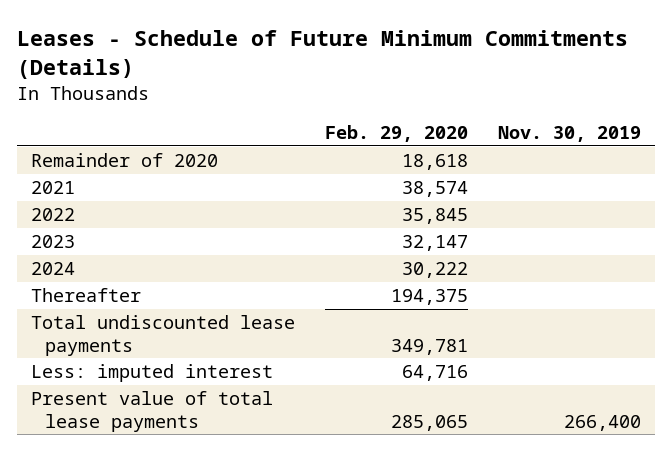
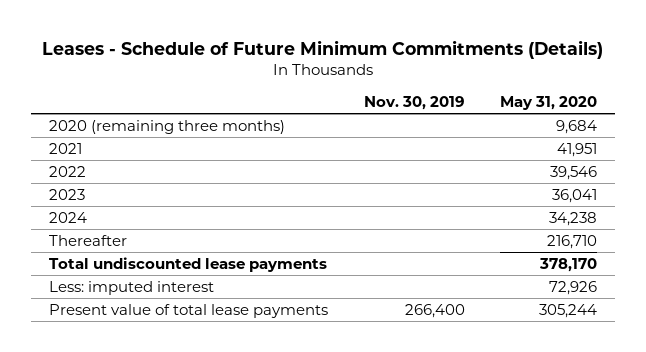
[324,124,468,142] Feb. 29, 2020 -> none
none -> [500,96,598,111] May 31, 2020
[31,153,219,168] Remainder of 2020 -> [48,119,285,134] 2020 (remaining three months)

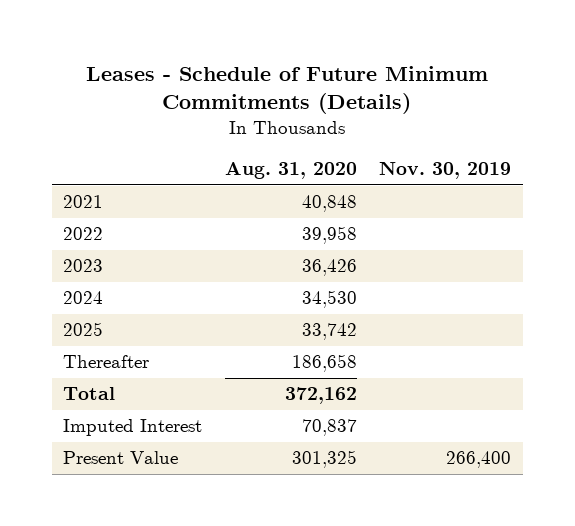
[500,96,598,111] May 31, 2020 -> none
none -> [224,162,357,180] Aug. 31, 2020
[48,119,285,134] 2020 (remaining three months) -> none
none -> [63,322,104,337] 2025
[48,256,327,272] Total undiscounted lease payments -> [63,387,116,401] Total
[48,280,214,295] Less: imputed interest -> [63,419,203,437] Imputed Interest
[48,303,328,318] Present value of total lease payments -> [63,451,179,465] Present Value

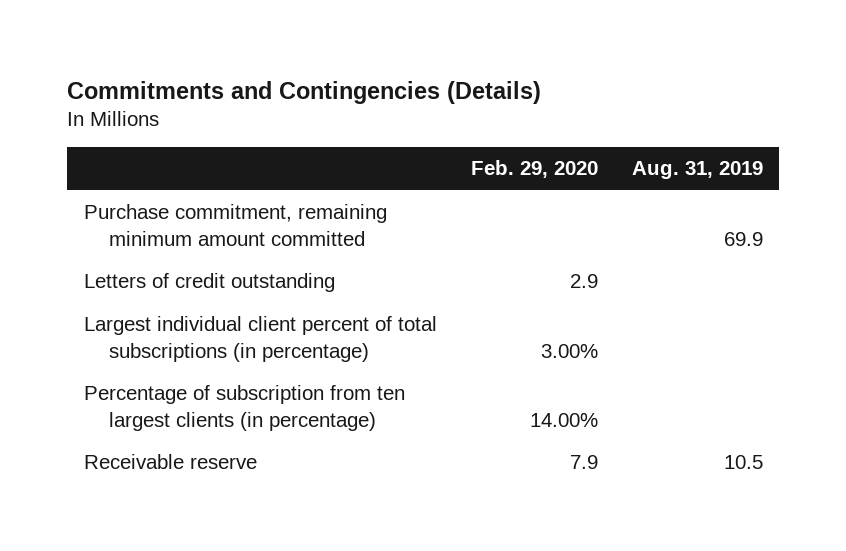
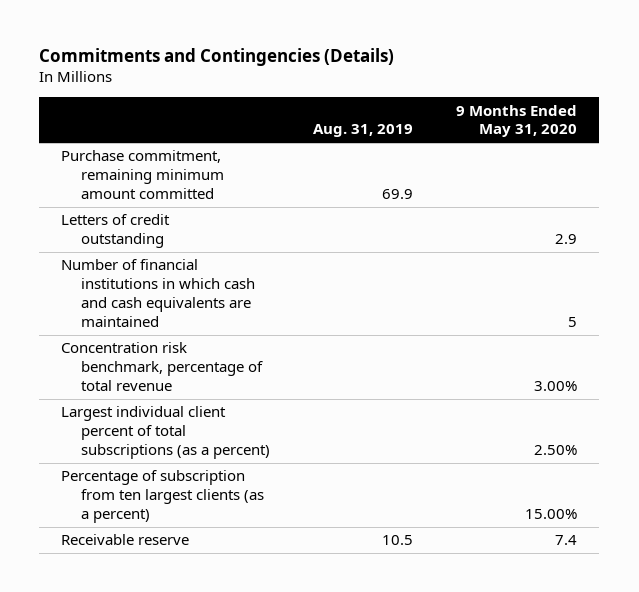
[470,160,598,179] Feb. 29, 2020 -> none
none -> [456,104,578,138] 9 Months Ended May 31, 2020
none -> [61,259,255,328] Number of financial institutions in which cash and cash equivalents are maintained
none -> [61,342,263,392] Concentration risk benchmark, percentage of total revenue
[83,316,437,362] Largest individual client percent of total subscriptions (in percentage) -> [61,406,270,460] Largest individual client percent of total subscriptions (as a percent)
[83,385,405,431] Percentage of subscription from ten largest clients (in percentage) -> [61,470,264,524] Percentage of subscription from ten largest clients (as a percent)

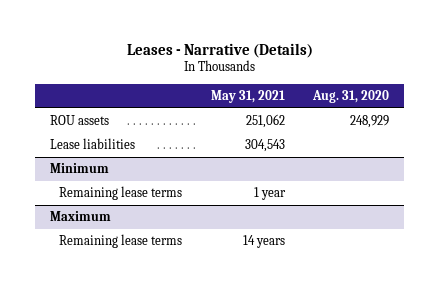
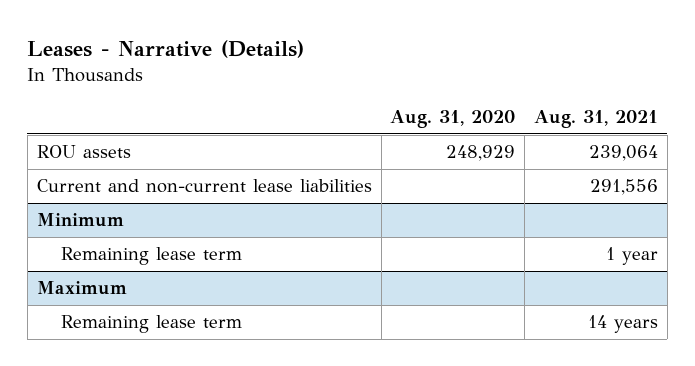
[210,90,285,104] May 31, 2021 -> none
none -> [534,110,659,129] Aug. 31, 2021
[49,138,135,150] Lease liabilities -> [36,179,372,194] Current and non-current lease liabilities
[59,186,183,201] Remaining lease terms -> [60,247,242,266] Remaining lease term
[59,234,183,249] Remaining lease terms -> [60,315,242,334] Remaining lease term

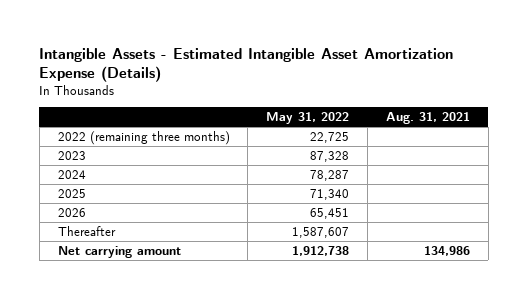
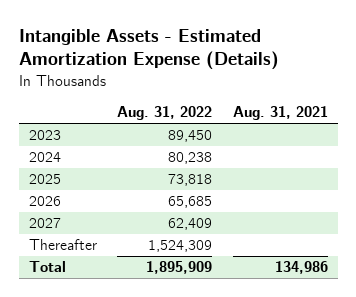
[39,47,454,82] Intangible Assets - Estimated Intangible Asset Amortization Expense (Details) -> [18,29,279,71] Intangible Assets - Estimated Amortization Expense (Details)
[266,112,350,125] May 31, 2022 -> none
none -> [117,106,213,121] Aug. 31, 2022
[57,130,230,145] 2022 (remaining three months) -> none
none -> [28,218,61,229] 2027
[57,245,181,258] Net carrying amount -> [28,261,66,273] Total

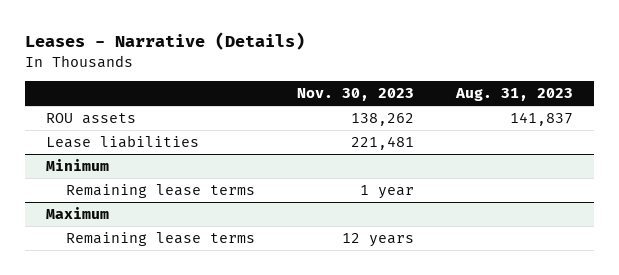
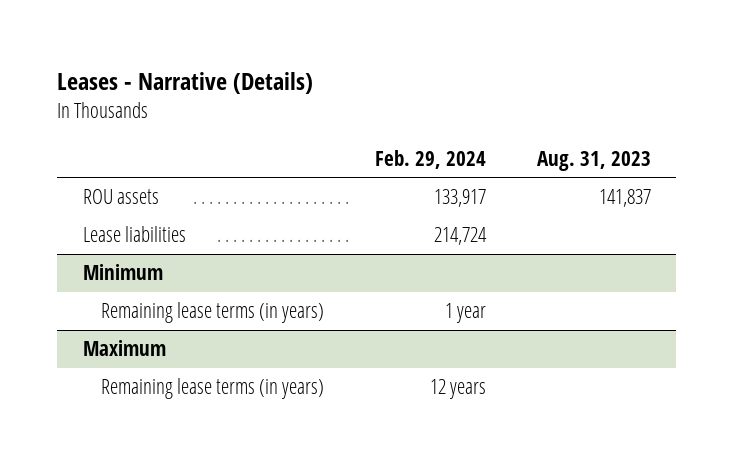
[296,88,414,102] Nov. 30, 2023 -> none
none -> [374,149,486,169] Feb. 29, 2024
[65,183,255,198] Remaining lease terms -> [101,302,325,324] Remaining lease terms (in years)
[65,231,255,246] Remaining lease terms -> [101,378,325,400] Remaining lease terms (in years)

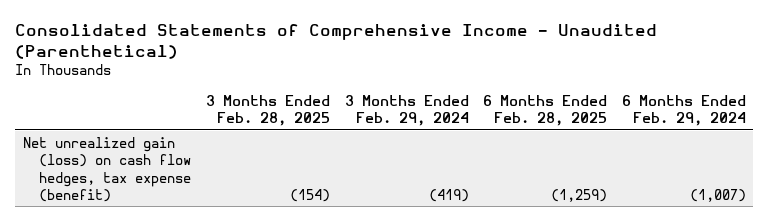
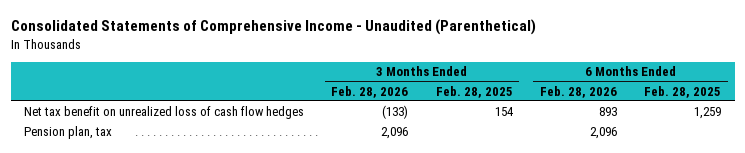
[344,94,469,127] 3 Months Ended Feb. 29, 2024 -> none
[621,94,746,127] 6 Months Ended Feb. 29, 2024 -> none
none -> [331,85,409,98] Feb. 28, 2026
none -> [539,85,617,98] Feb. 28, 2026
[22,136,192,203] Net unrealized gain (loss) on cash flow hedges, tax expense (benefit) -> [24,106,305,120] Net tax benefit on unrealized loss of cash flow hedges
[289,189,330,203] (154) -> [494,107,514,117] 154
[551,189,608,203] (1,259) -> [694,107,722,120] 1,259
none -> [24,126,113,140] Pension plan, tax

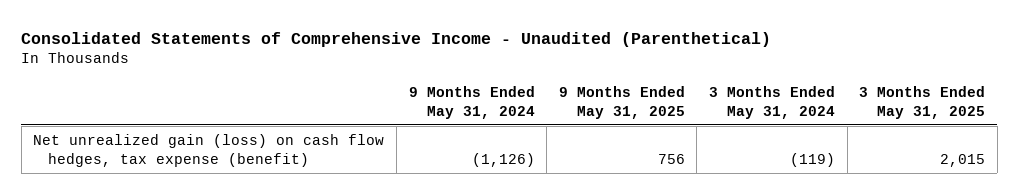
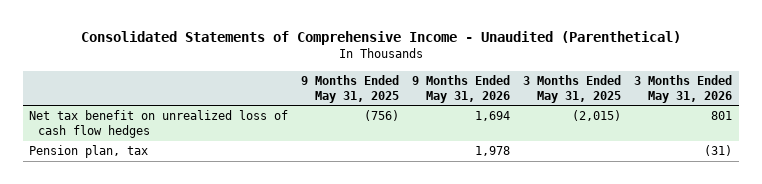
[408,85,535,119] 9 Months Ended May 31, 2024 -> none
[709,85,836,119] 3 Months Ended May 31, 2024 -> none
none -> [412,74,511,103] 9 Months Ended May 31, 2026
none -> [634,74,733,103] 3 Months Ended May 31, 2026
[33,133,385,167] Net unrealized gain (loss) on cash flow hedges, tax expense (benefit) -> [29,110,289,139] Net tax benefit on unrealized loss of cash flow hedges
[657,153,685,164] 756 -> [364,110,400,122] (756)
[940,153,986,167] 2,015 -> [572,110,622,122] (2,015)
none -> [29,145,149,159] Pension plan, tax

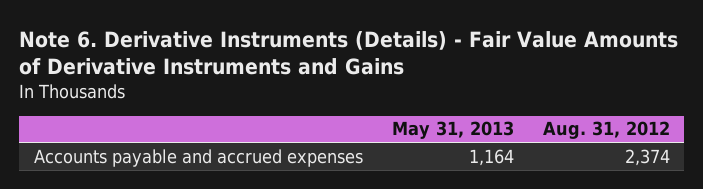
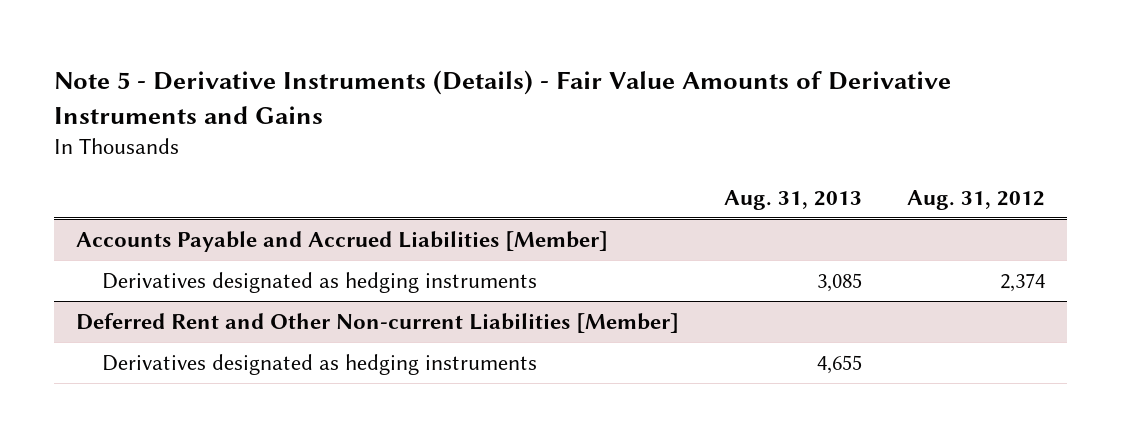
[19,30,679,75] Note 6. Derivative Instruments (Details) - Fair Value Amounts of Derivative Instruments and Gains -> [53,69,951,124] Note 5 - Derivative Instruments (Details) - Fair Value Amounts of Derivative Instruments and Gains
[391,121,514,140] May 31, 2013 -> none
none -> [723,189,862,210] Aug. 31, 2013
[33,148,363,167] Accounts payable and accrued expenses -> none
none -> [76,230,609,252] Accounts Payable and Accrued Liabilities [Member]
none -> [101,271,537,293] Derivatives designated as hedging instruments
none -> [76,312,680,333] Deferred Rent and Other Non-current Liabilities [Member]
none -> [101,353,537,375] Derivatives designated as hedging instruments

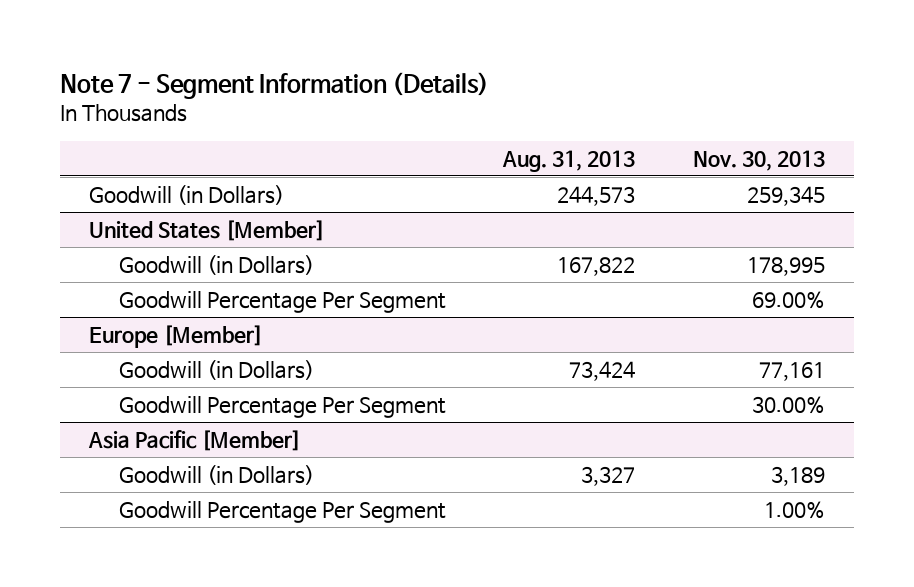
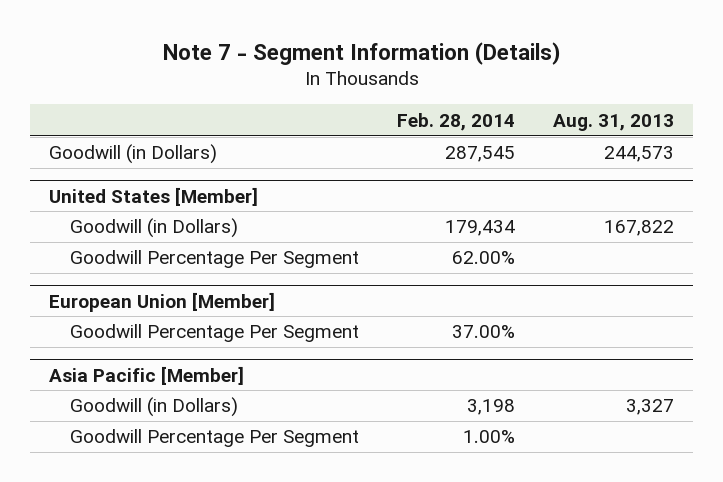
[693,149,826,171] Nov. 30, 2013 -> none
none -> [397,112,516,131] Feb. 28, 2014
[88,324,263,348] Europe [Member] -> none
[118,359,314,380] Goodwill (in Dollars) -> none
[118,395,446,418] Goodwill Percentage Per Segment -> none
none -> [48,291,275,312] European Union [Member]
none -> [69,324,359,343] Goodwill Percentage Per Segment

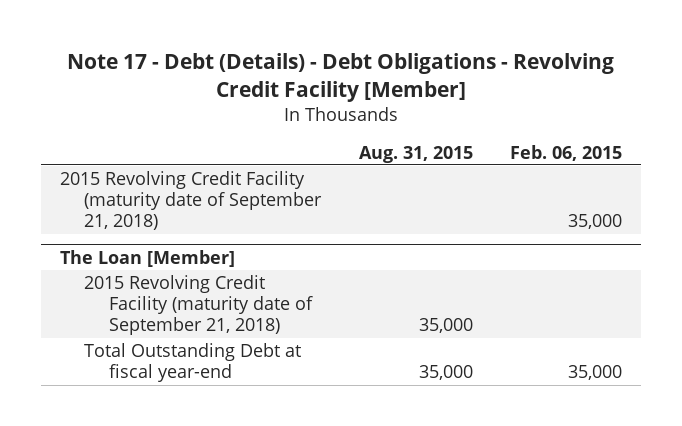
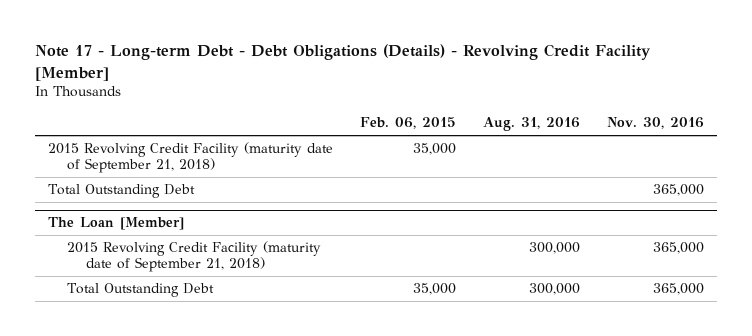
[67,53,615,102] Note 17 - Debt (Details) - Debt Obligations - Revolving Credit Facility [Member] -> [34,44,651,81] Note 17 - Long-term Debt - Debt Obligations (Details) - Revolving Credit Facility [Member]
[358,145,473,163] Aug. 31, 2015 -> none
none -> [483,117,581,132] Aug. 31, 2016
none -> [607,117,705,130] Nov. 30, 2016
none -> [48,184,196,199] Total Outstanding Debt
[84,343,302,383] Total Outstanding Debt at fiscal year-end -> [66,283,214,298] Total Outstanding Debt

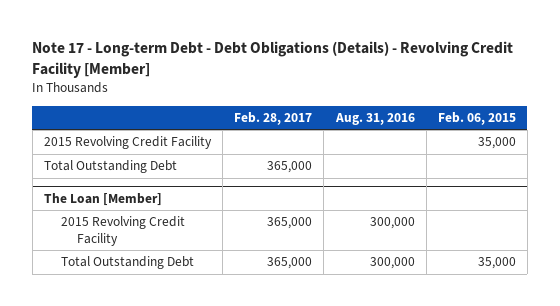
[607,117,705,130] Nov. 30, 2016 -> none
none -> [234,112,313,126] Feb. 28, 2017
[48,142,334,174] 2015 Revolving Credit Facility (maturity date of September 21, 2018) -> [43,136,212,150] 2015 Revolving Credit Facility
[66,241,321,273] 2015 Revolving Credit Facility (maturity date of September 21, 2018) -> [60,216,185,247] 2015 Revolving Credit Facility

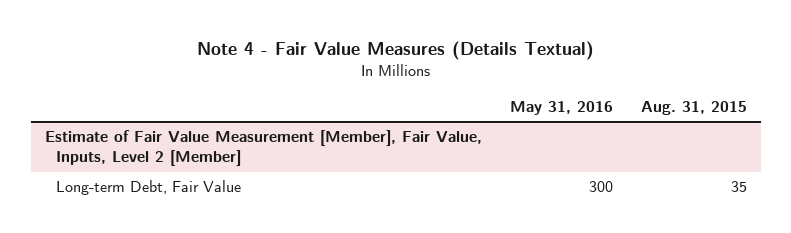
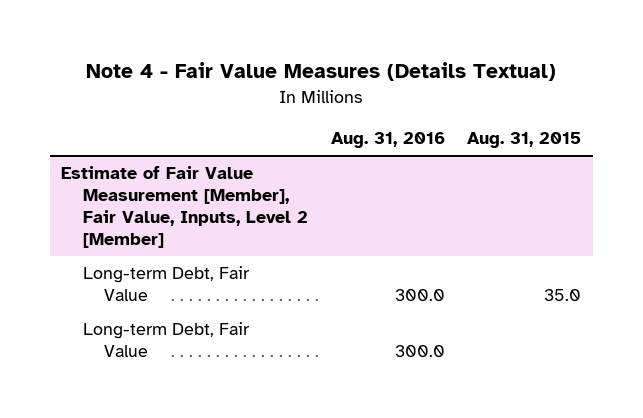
[509,100,613,115] May 31, 2016 -> none
none -> [330,132,445,149] Aug. 31, 2016
[730,181,747,193] 35 -> [544,289,582,302] 35.0
none -> [82,322,250,358] Long-term Debt, Fair Value

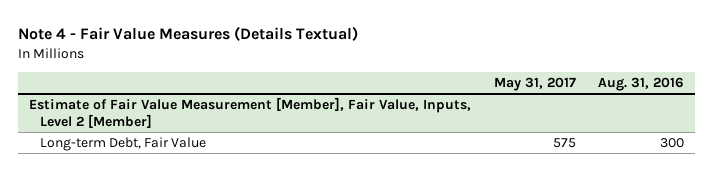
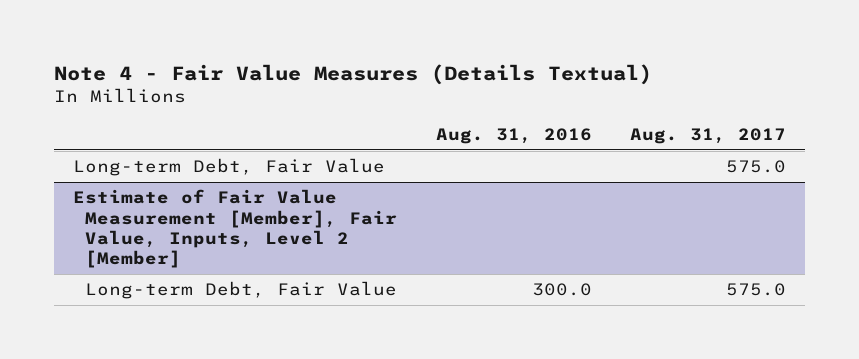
[493,76,576,91] May 31, 2017 -> none
none -> [629,128,786,145] Aug. 31, 2017
none -> [73,158,386,177] Long-term Debt, Fair Value
[660,137,685,148] 300 -> [531,283,592,297] 300.0

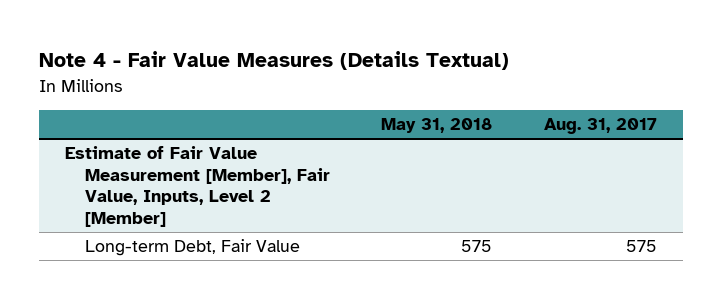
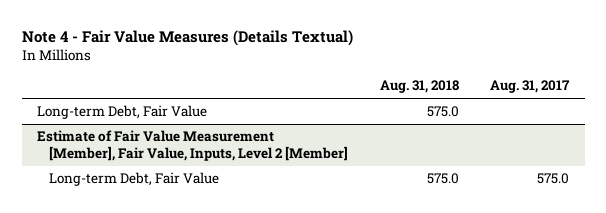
[381,118,493,134] May 31, 2018 -> none
none -> [379,80,459,94] Aug. 31, 2018
none -> [37,105,208,120] Long-term Debt, Fair Value
[625,240,657,253] 575 -> [537,173,570,185] 575.0

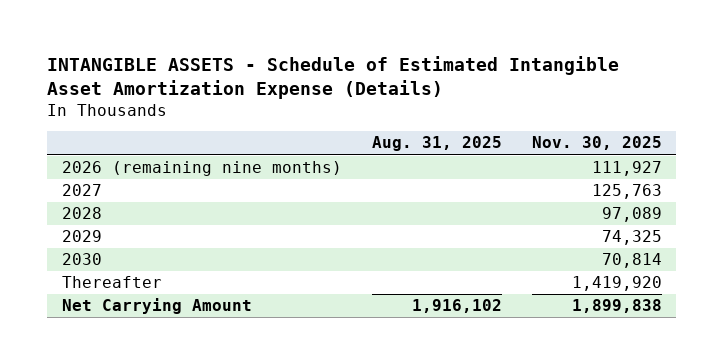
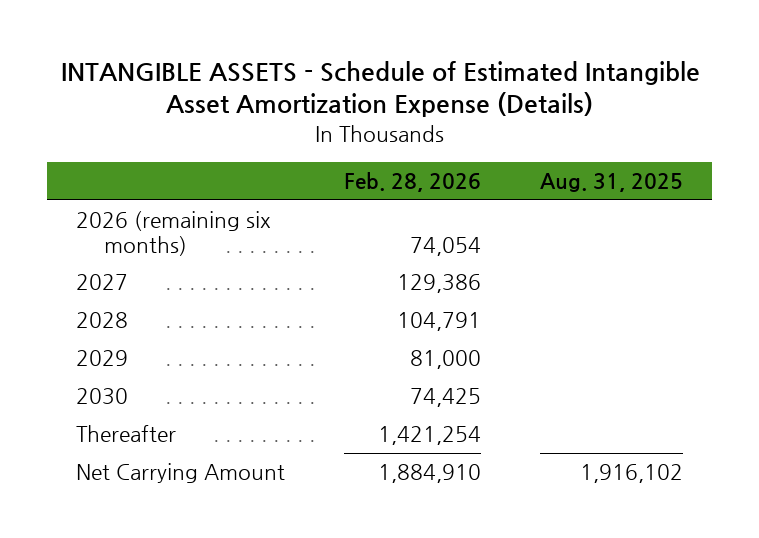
[531,136,662,151] Nov. 30, 2025 -> none
none -> [344,172,482,193] Feb. 28, 2026
[62,161,343,177] 2026 (remaining nine months) -> [76,211,272,256] 2026 (remaining six months)

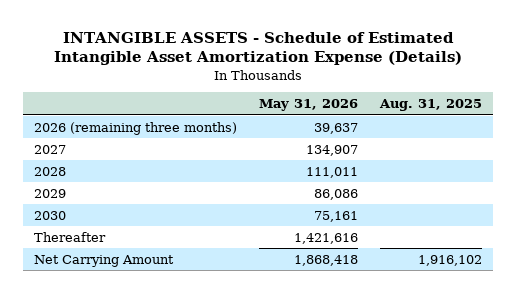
[344,172,482,193] Feb. 28, 2026 -> none
none -> [258,99,358,112] May 31, 2026
[76,211,272,256] 2026 (remaining six months) -> [33,121,237,135] 2026 (remaining three months)

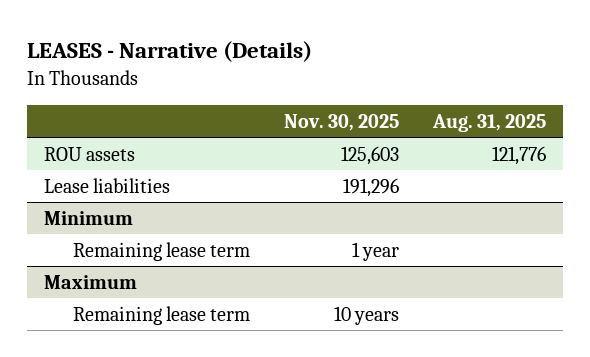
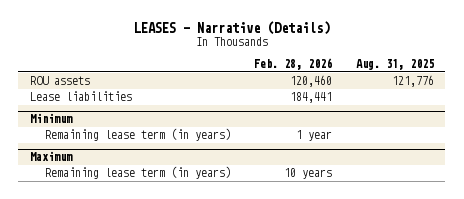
[283,114,399,132] Nov. 30, 2025 -> none
none -> [254,58,333,71] Feb. 28, 2026
[72,241,250,261] Remaining lease term -> [44,128,231,142] Remaining lease term (in years)
[72,305,250,325] Remaining lease term -> [44,166,231,180] Remaining lease term (in years)

